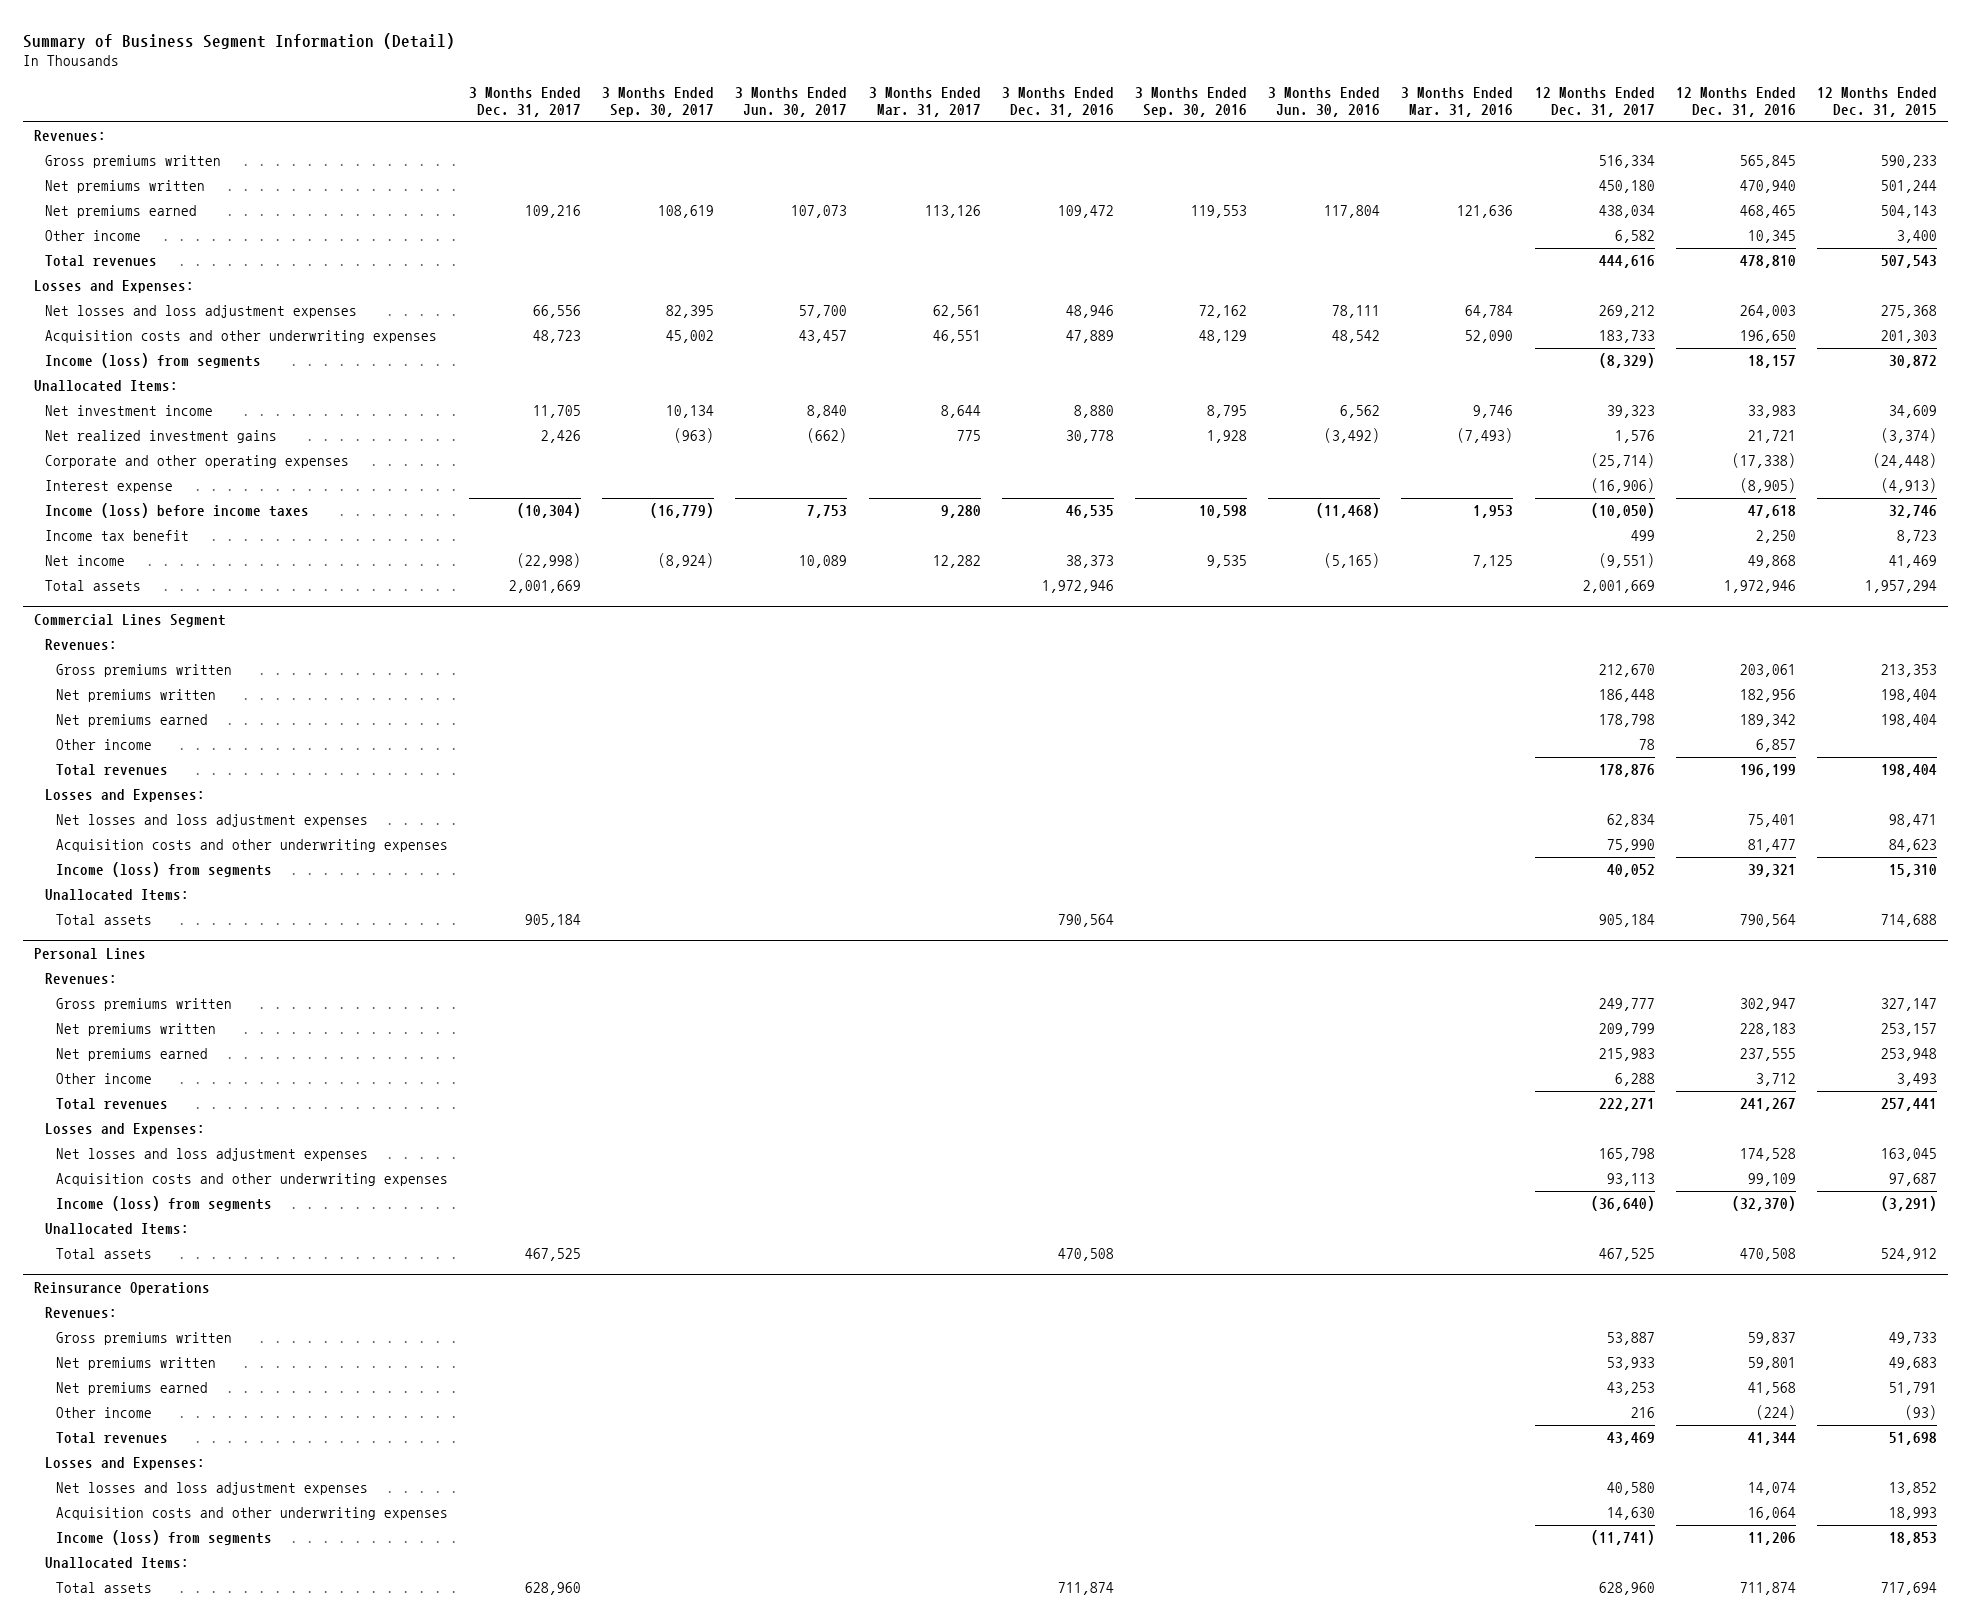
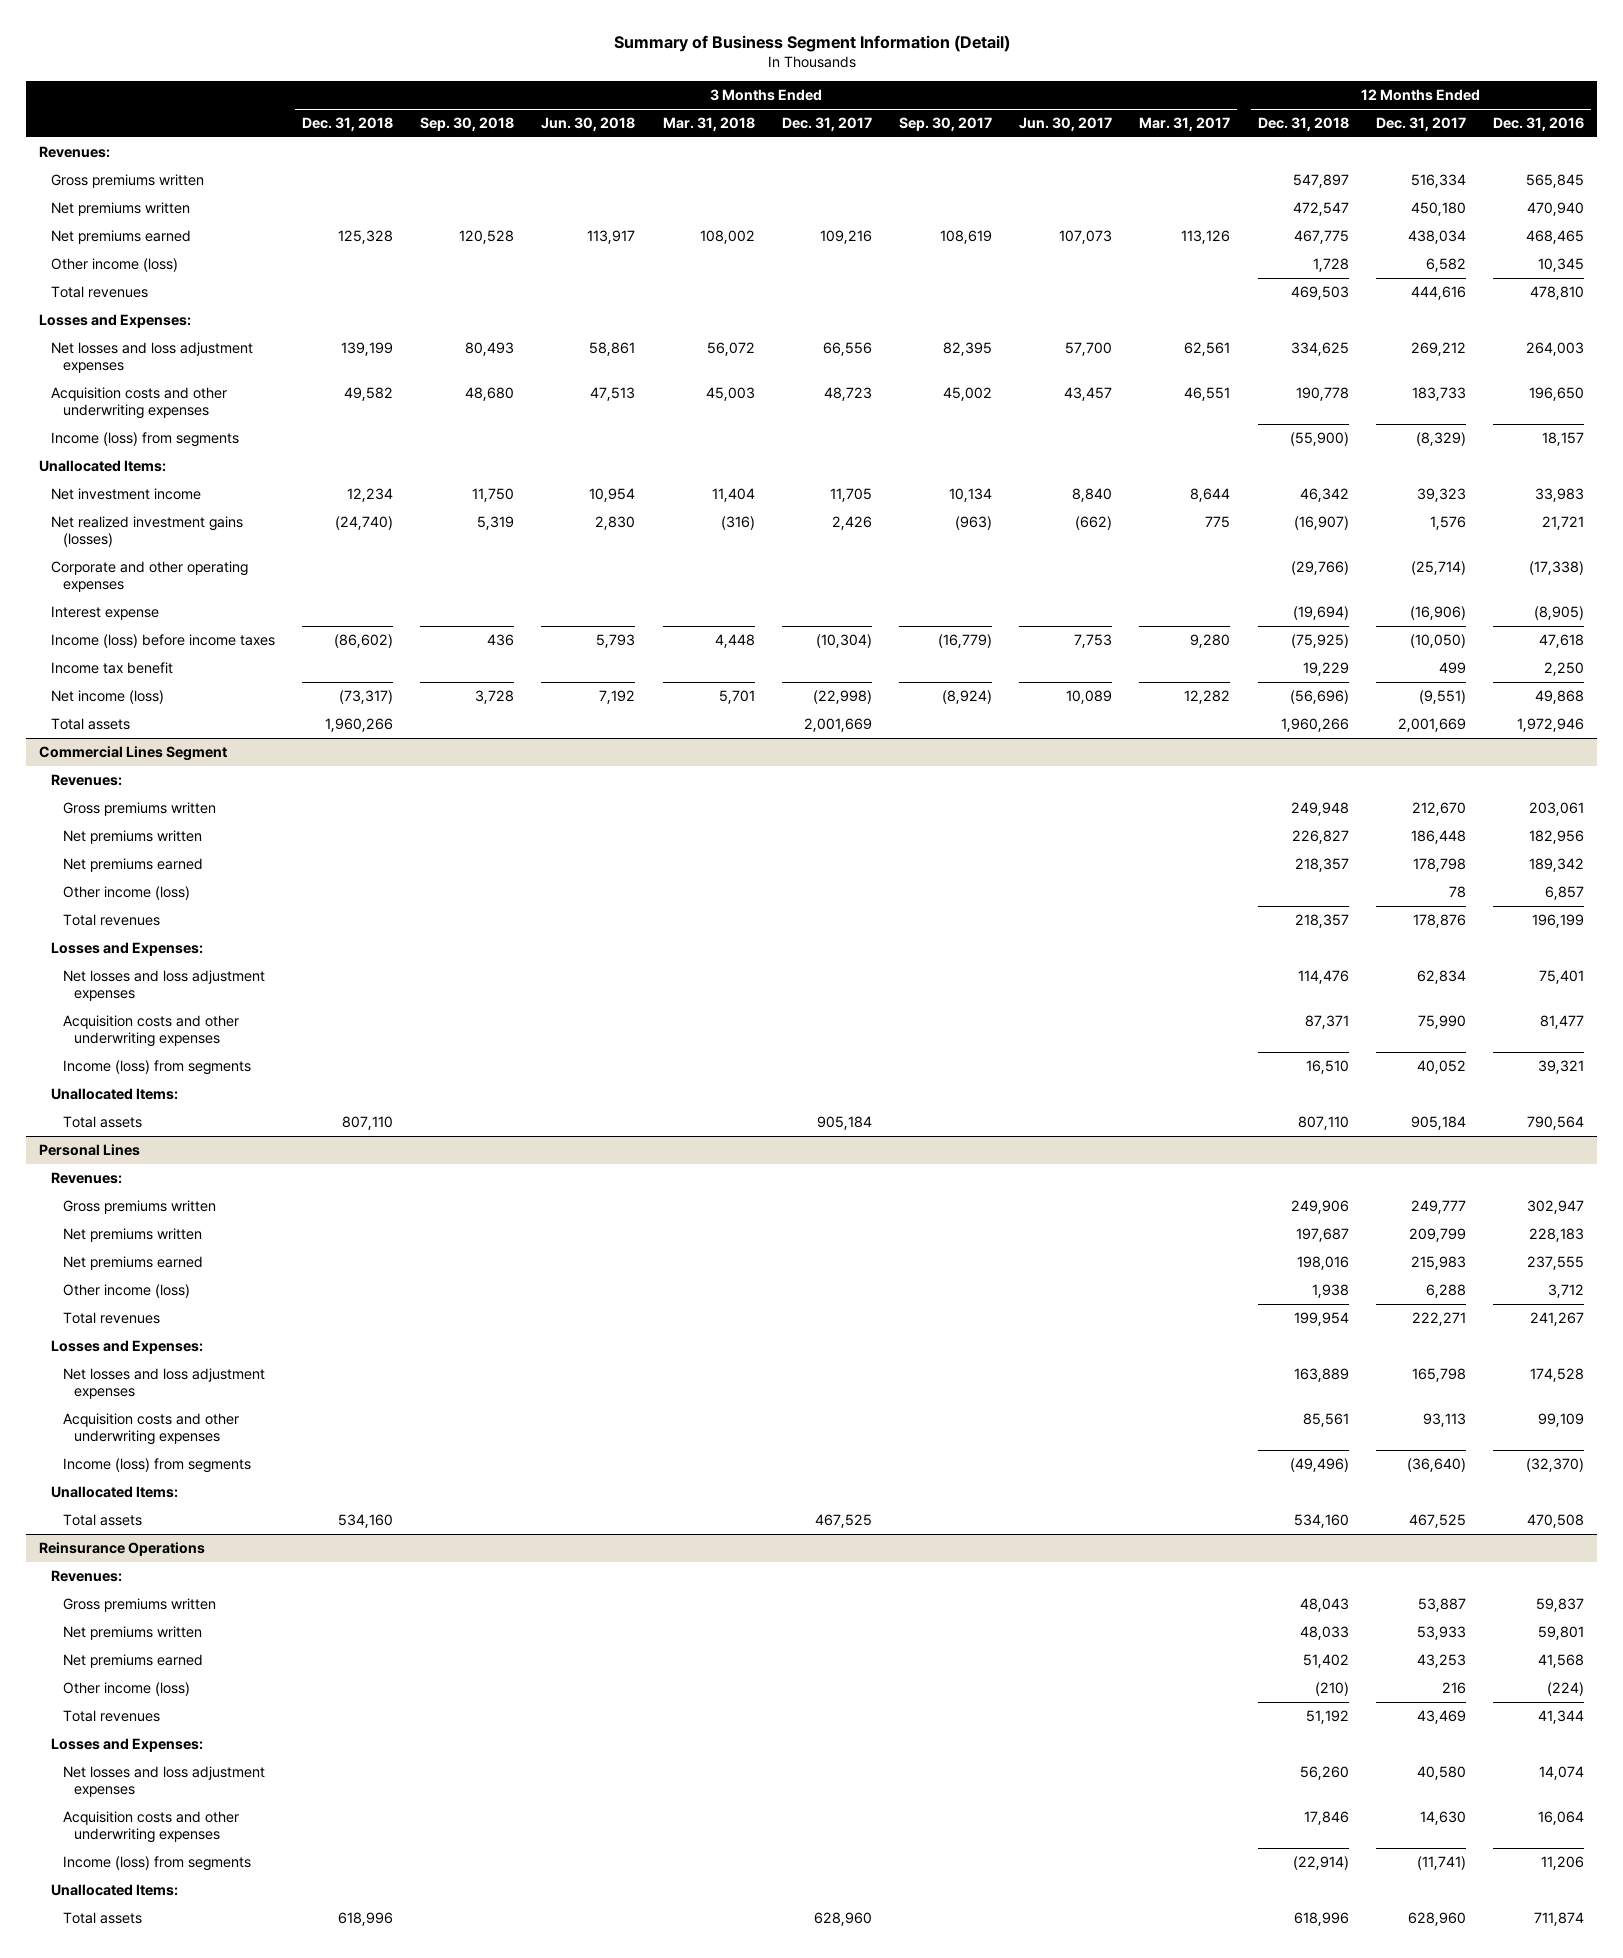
[1001,86,1114,117] 3 Months Ended Dec. 31, 2016 -> none
[1135,86,1248,117] 3 Months Ended Sep. 30, 2016 -> none
[1268,86,1381,117] 3 Months Ended Jun. 30, 2016 -> none
[1401,86,1514,117] 3 Months Ended Mar. 31, 2016 -> none
[1817,86,1938,117] 12 Months Ended Dec. 31, 2015 -> none
none -> [302,116,394,131] Dec. 31, 2018
none -> [420,116,515,131] Sep. 30, 2018
none -> [541,116,636,131] Jun. 30, 2018
none -> [662,116,755,131] Mar. 31, 2018
none -> [1257,116,1349,131] Dec. 31, 2018
[44,230,141,242] Other income -> [50,257,178,272] Other income (loss)
[44,430,277,444] Net realized investment gains -> [50,515,243,548] Net realized investment gains (losses)
[44,555,125,567] Net income -> [50,689,164,704] Net income (loss)
[55,739,152,751] Other income -> [62,885,190,900] Other income (loss)
[55,1073,152,1085] Other income -> [62,1283,190,1298] Other income (loss)
[55,1407,152,1419] Other income -> [62,1681,190,1696] Other income (loss)

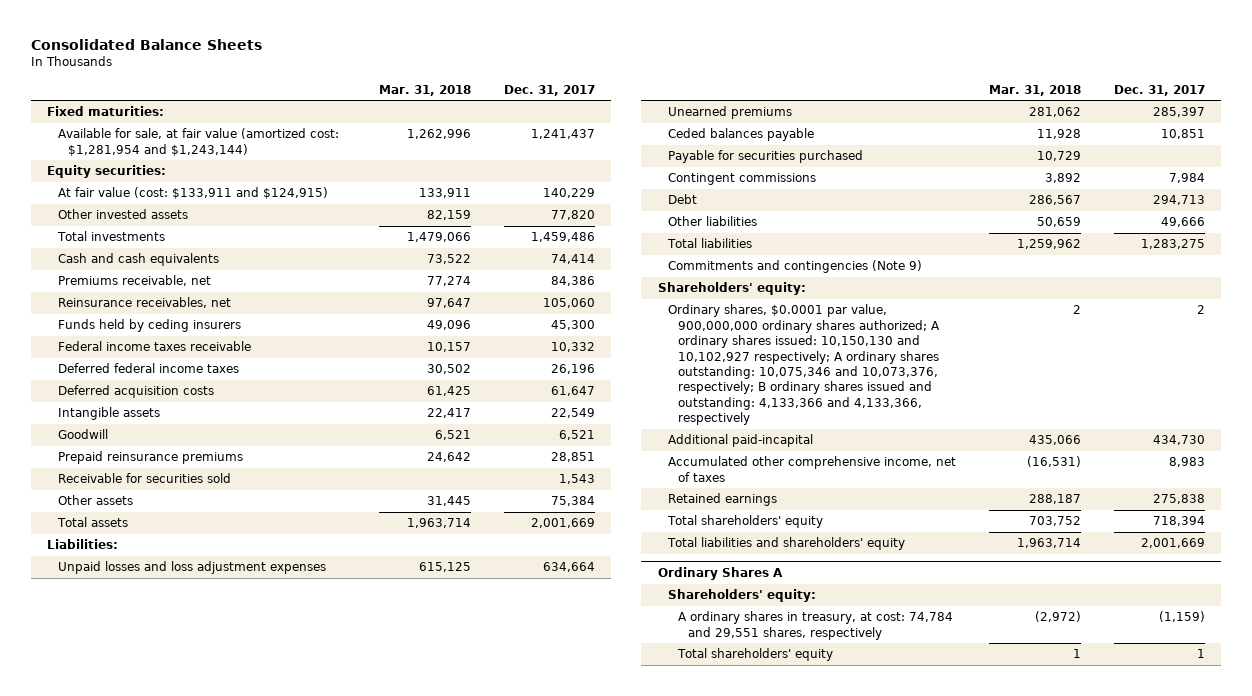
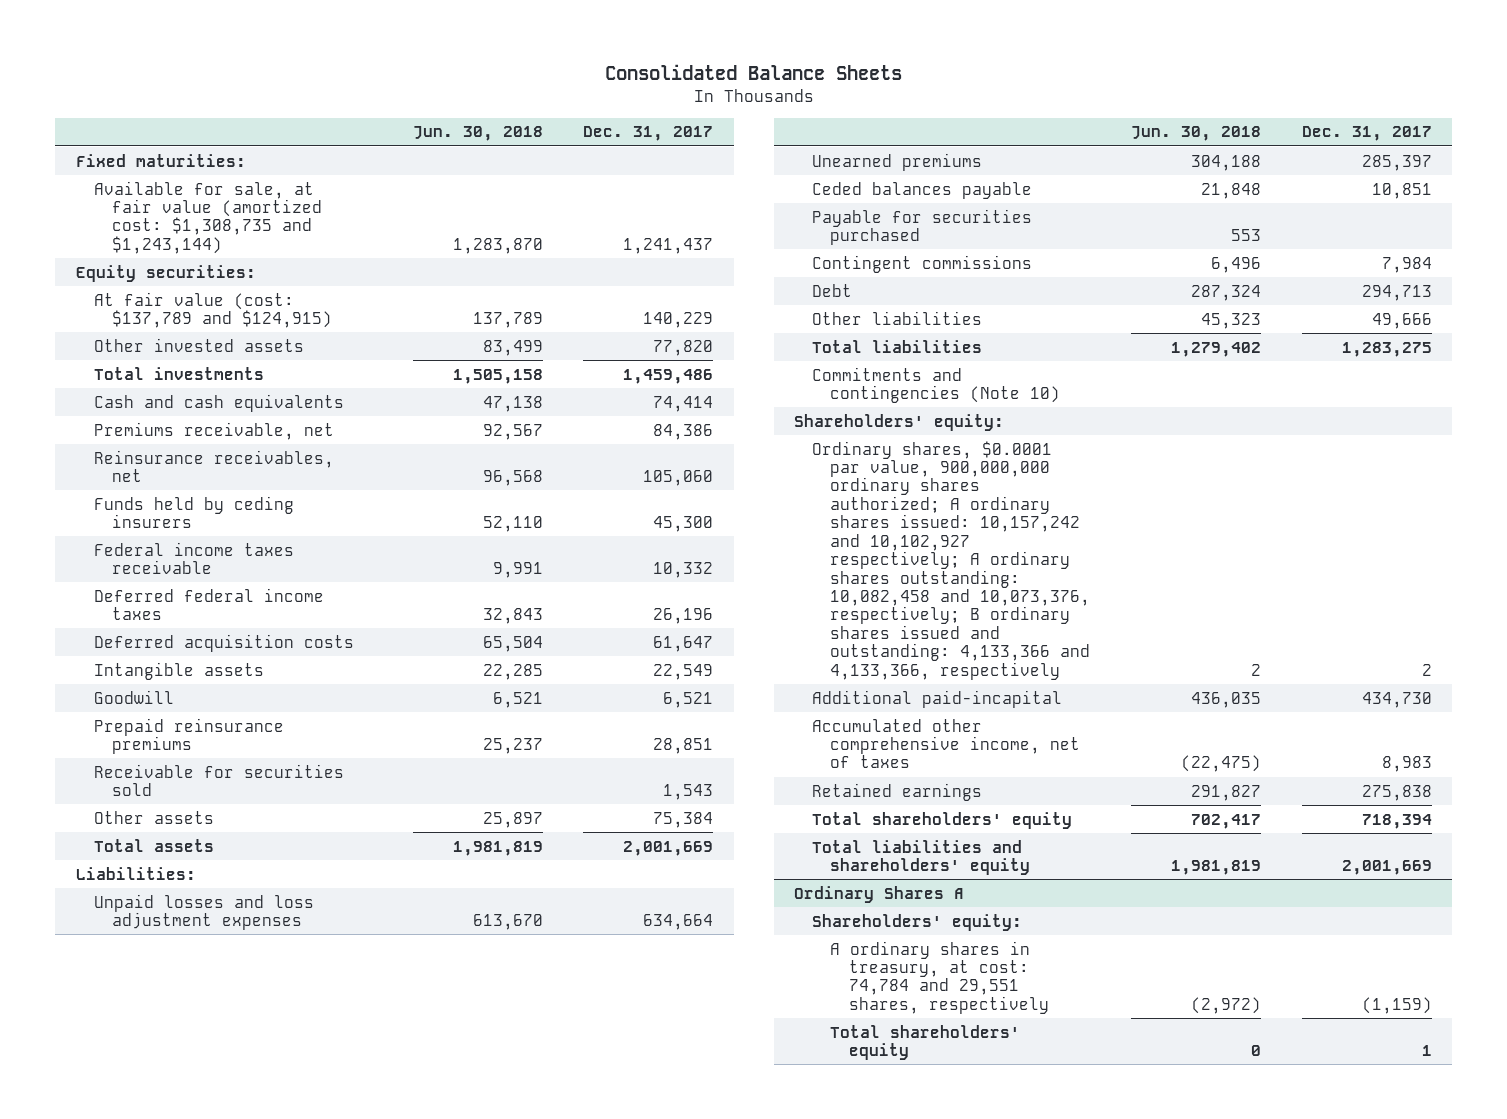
[378,84,471,96] Mar. 31, 2018 -> none
none -> [412,126,543,142] Jun. 30, 2018
[57,128,339,156] Available for sale, at fair value (amortized cost: $1,281,954 and $1,243,144) -> [93,180,323,254] Available for sale, at fair value (amortized cost: $1,308,735 and $1,243,144)
[57,187,328,200] At fair value (cost: $133,911 and $124,915) -> [93,291,333,328] At fair value (cost: $137,789 and $124,915)
[667,260,922,274] Commitments and contingencies (Note 9) -> [812,366,1061,403] Commitments and contingencies (Note 10)
[667,304,941,426] Ordinary shares, $0.0001 par value, 900,000,000 ordinary shares authorized; A ordinary shares issued: 10,150,130 and 10,102,927 respectively; A ordinary shares outstanding: 10,075,346 and 10,073,376, respectively; B ordinary shares issued and outstanding: 4,133,366 and 4,133,366, respectively -> [812,440,1091,680] Ordinary shares, $0.0001 par value, 900,000,000 ordinary shares authorized; A ordinary shares issued: 10,157,242 and 10,102,927 respectively; A ordinary shares outstanding: 10,082,458 and 10,073,376, respectively; B ordinary shares issued and outstanding: 4,133,366 and 4,133,366, respectively

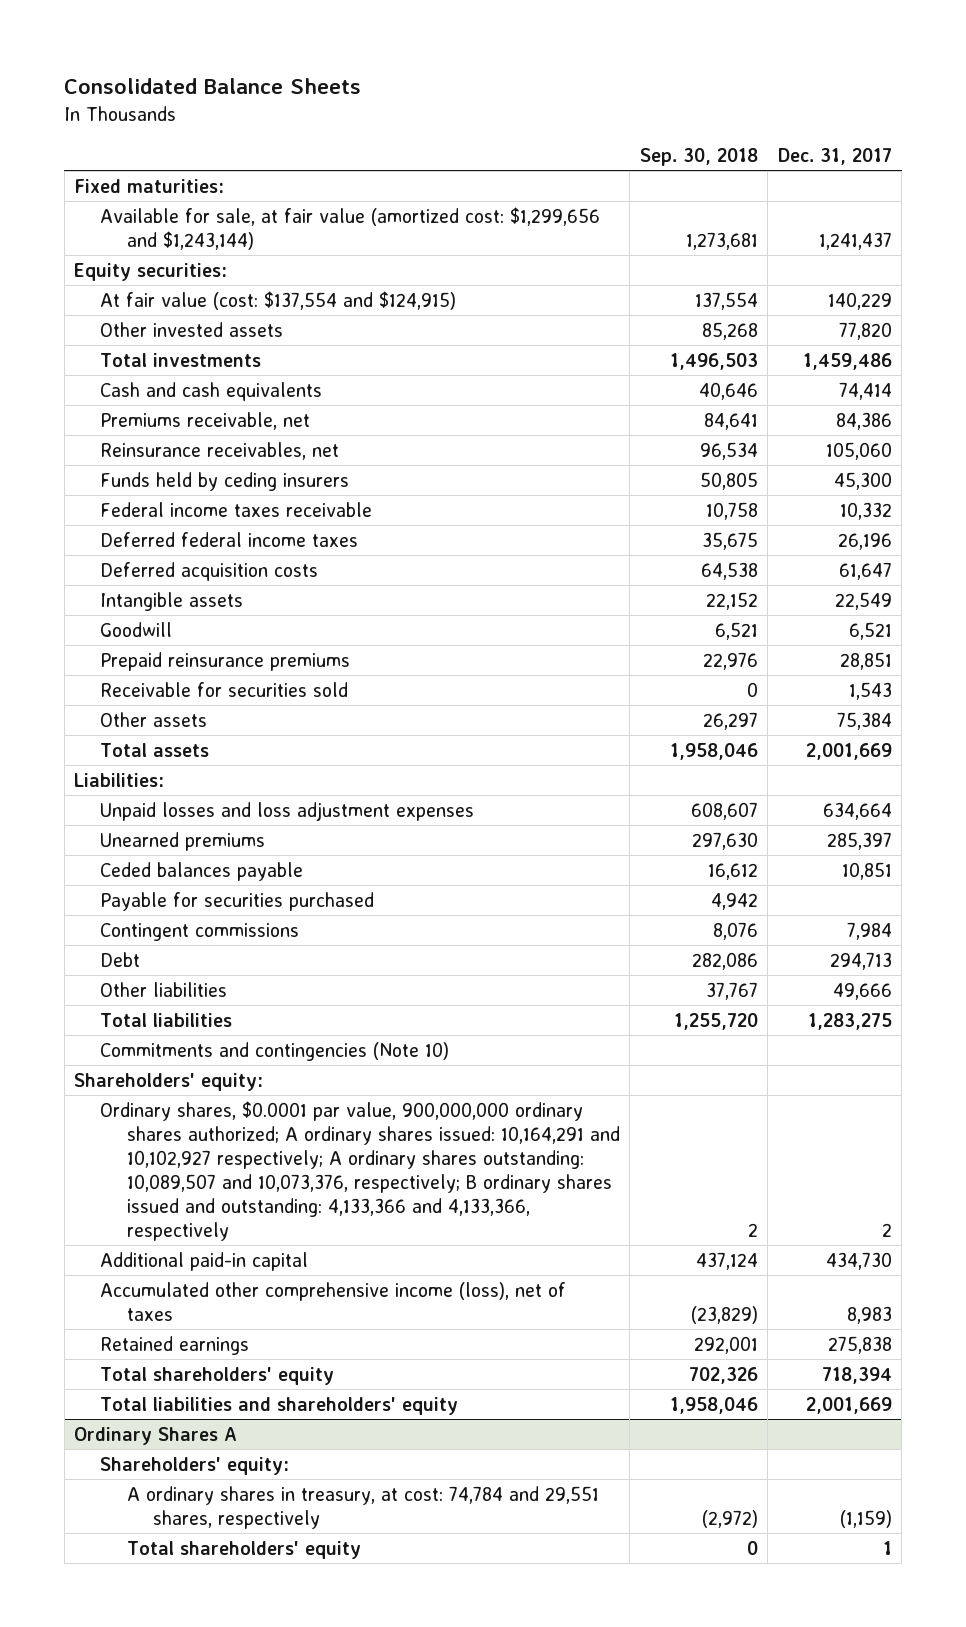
[412,126,543,142] Jun. 30, 2018 -> none
none -> [639,147,758,166] Sep. 30, 2018
[93,180,323,254] Available for sale, at fair value (amortized cost: $1,308,735 and $1,243,144) -> [100,206,601,250] Available for sale, at fair value (amortized cost: $1,299,656 and $1,243,144)
[93,291,333,328] At fair value (cost: $137,789 and $124,915) -> [100,290,457,310] At fair value (cost: $137,554 and $124,915)
[812,440,1091,680] Ordinary shares, $0.0001 par value, 900,000,000 ordinary shares authorized; A ordinary shares issued: 10,157,242 and 10,102,927 respectively; A ordinary shares outstanding: 10,082,458 and 10,073,376, respectively; B ordinary shares issued and outstanding: 4,133,366 and 4,133,366, respectively -> [100,1100,620,1241] Ordinary shares, $0.0001 par value, 900,000,000 ordinary shares authorized; A ordinary shares issued: 10,164,291 and 10,102,927 respectively; A ordinary shares outstanding: 10,089,507 and 10,073,376, respectively; B ordinary shares issued and outstanding: 4,133,366 and 4,133,366, respectively
[812,689,1063,708] Additional paid-incapital -> [100,1251,309,1271] Additional paid-in capital
[812,718,1081,769] Accumulated other comprehensive income, net of taxes -> [100,1281,567,1321] Accumulated other comprehensive income (loss), net of taxes

